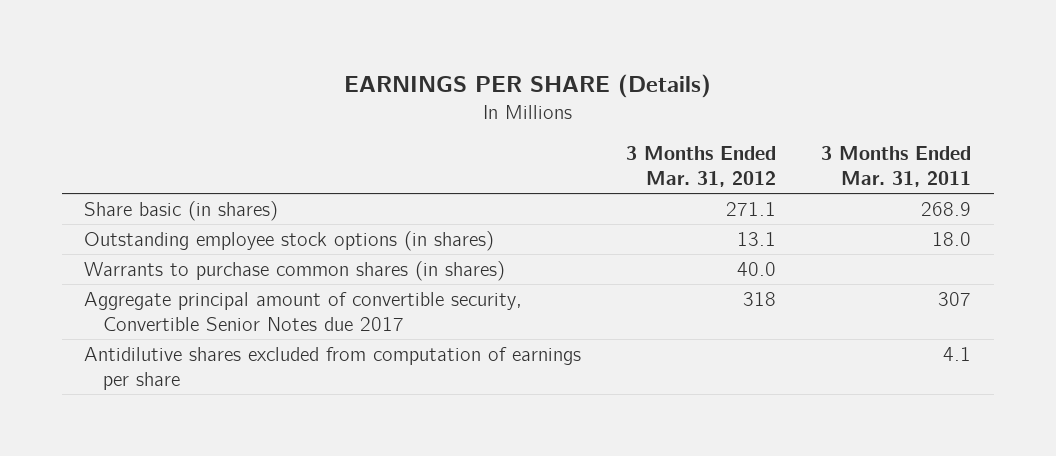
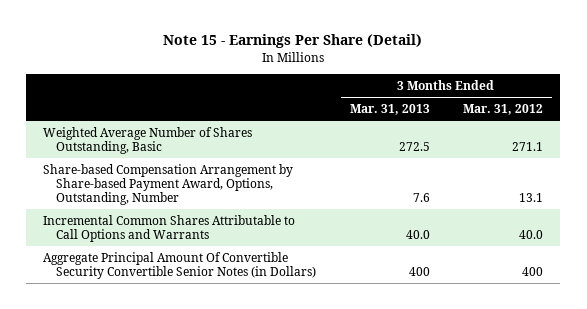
[343,74,711,99] EARNINGS PER SHARE (Details) -> [163,34,423,49] Note 15 - Earnings Per Share (Detail)
[821,146,972,188] 3 Months Ended Mar. 31, 2011 -> none
none -> [349,104,430,116] Mar. 31, 2013
[84,346,582,390] Antidilutive shares excluded from computation of earnings per share -> none
[84,200,279,221] Share basic (in shares) -> [43,127,253,155] Weighted Average Number of Shares Outstanding, Basic
[84,230,495,251] Outstanding employee stock options (in shares) -> [43,164,294,206] Share-based Compensation Arrangement by Share-based Payment Award, Options, Outstanding, Number
[84,260,506,281] Warrants to purchase common shares (in shares) -> [43,215,296,243] Incremental Common Shares Attributable to Call Options and Warrants
[84,291,523,331] Aggregate principal amount of convertible security, Convertible Senior Notes due 2017 -> [43,252,316,280] Aggregate Principal Amount Of Convertible Security Convertible Senior Notes (in Dollars)
[743,291,777,306] 318 -> [522,267,544,277] 400

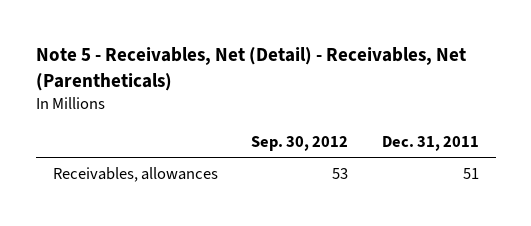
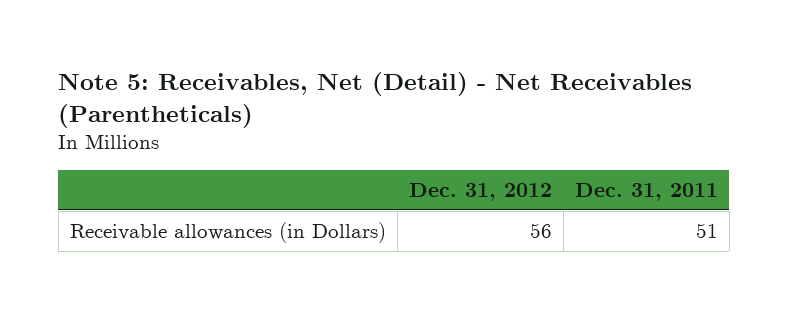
[35,47,466,91] Note 5 - Receivables, Net (Detail) - Receivables, Net (Parentheticals) -> [58,71,693,128] Note 5: Receivables, Net (Detail) - Net Receivables (Parentheticals)
[251,135,349,151] Sep. 30, 2012 -> none
none -> [408,182,552,201] Dec. 31, 2012
[52,167,218,183] Receivables, allowances -> [69,222,386,244] Receivable allowances (in Dollars)

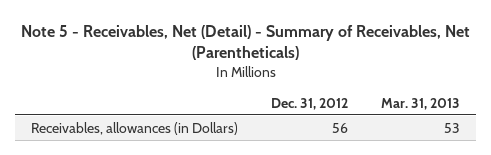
[58,71,693,128] Note 5: Receivables, Net (Detail) - Net Receivables (Parentheticals) -> [20,24,470,61] Note 5 - Receivables, Net (Detail) - Summary of Receivables, Net (Parentheticals)
[574,182,718,201] Dec. 31, 2011 -> none
none -> [380,97,460,110] Mar. 31, 2013
[69,222,386,244] Receivable allowances (in Dollars) -> [31,121,239,135] Receivables, allowances (in Dollars)

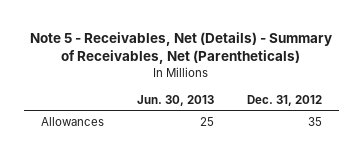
[20,24,470,61] Note 5 - Receivables, Net (Detail) - Summary of Receivables, Net (Parentheticals) -> [30,31,333,64] Note 5 - Receivables, Net (Details) - Summary of Receivables, Net (Parentheticals)
[380,97,460,110] Mar. 31, 2013 -> none
none -> [136,94,214,106] Jun. 30, 2013
[31,121,239,135] Receivables, allowances (in Dollars) -> [40,117,104,127] Allowances
[332,122,349,133] 56 -> [308,117,323,127] 35

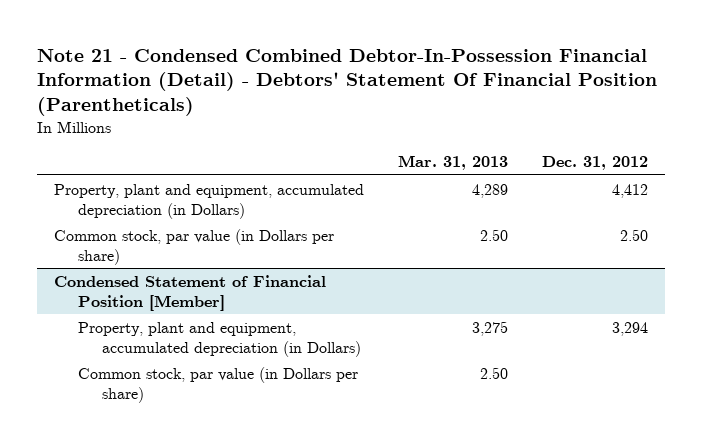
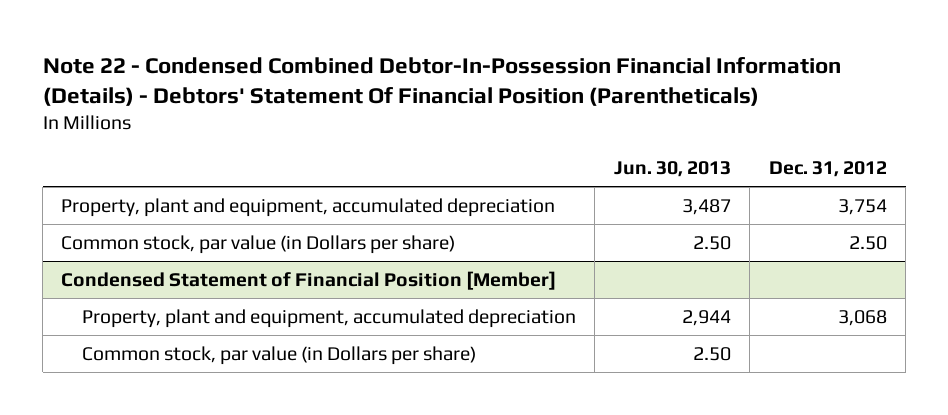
[36,48,657,117] Note 21 - Condensed Combined Debtor-In-Possession Financial Information (Detail) - Debtors' Statement Of Financial Position (Parentheticals) -> [42,56,841,107] Note 22 - Condensed Combined Debtor-In-Possession Financial Information (Details) - Debtors' Statement Of Financial Position (Parentheticals)
[398,155,509,171] Mar. 31, 2013 -> none
none -> [613,160,731,177] Jun. 30, 2013
[53,183,364,219] Property, plant and equipment, accumulated depreciation (in Dollars) -> [61,197,556,217] Property, plant and equipment, accumulated depreciation
[612,183,649,198] 4,412 -> [837,198,887,215] 3,754
[78,321,362,357] Property, plant and equipment, accumulated depreciation (in Dollars) -> [82,308,577,328] Property, plant and equipment, accumulated depreciation
[612,321,649,336] 3,294 -> [837,309,887,326] 3,068

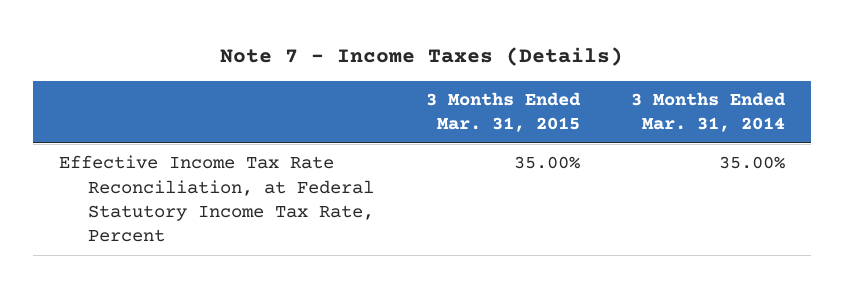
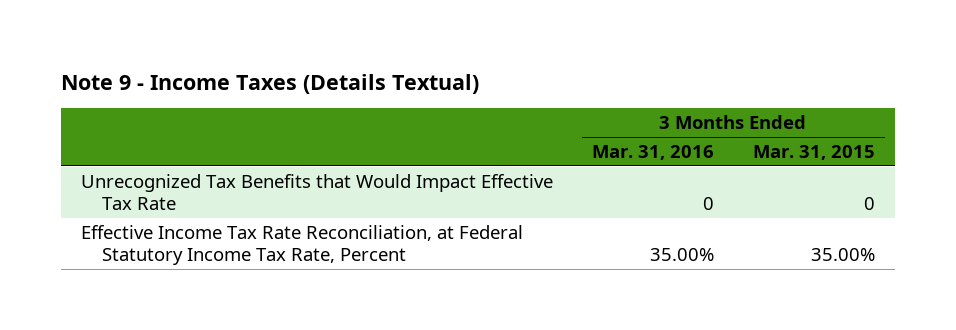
[220,47,624,67] Note 7 - Income Taxes (Details) -> [61,73,480,94] Note 9 - Income Taxes (Details Textual)
[631,91,787,133] 3 Months Ended Mar. 31, 2014 -> none
none -> [591,145,714,161] Mar. 31, 2016
none -> [80,174,553,210] Unrecognized Tax Benefits that Would Impact Effective Tax Rate

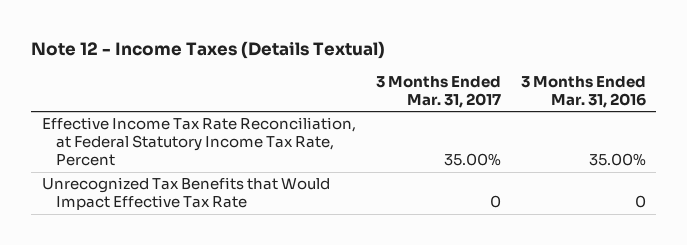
[61,73,480,94] Note 9 - Income Taxes (Details Textual) -> [31,40,386,59] Note 12 - Income Taxes (Details Textual)
[752,145,875,161] Mar. 31, 2015 -> none
none -> [375,75,501,108] 3 Months Ended Mar. 31, 2017
[80,174,553,210] Unrecognized Tax Benefits that Would Impact Effective Tax Rate -> [41,177,330,211] Unrecognized Tax Benefits that Would Impact Effective Tax Rate

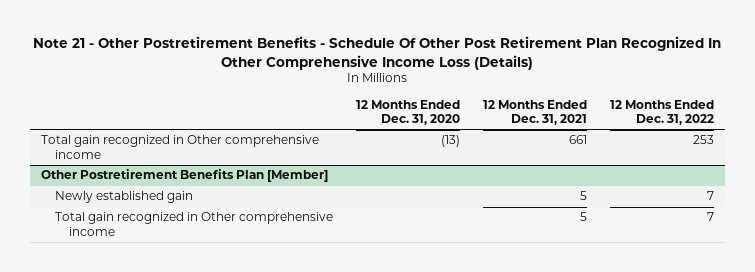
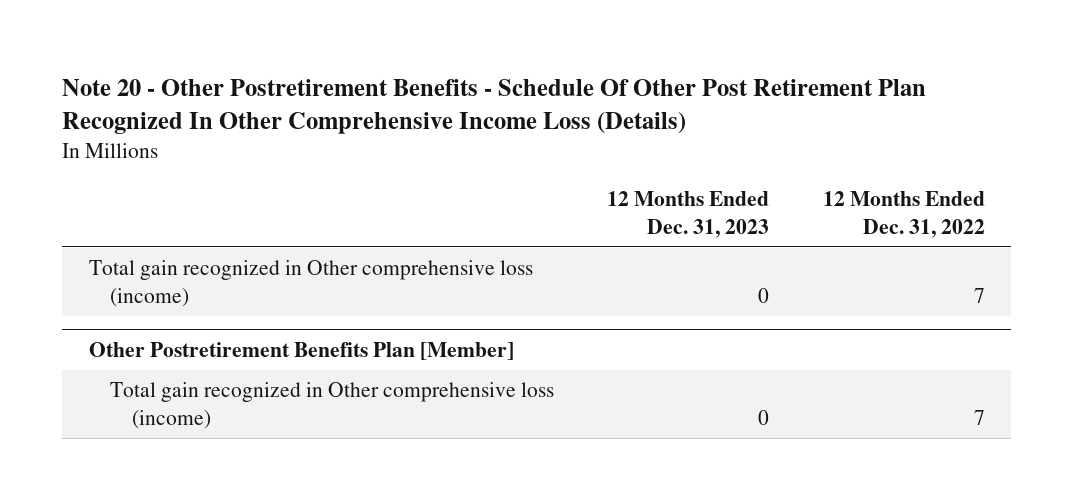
[33,36,722,70] Note 21 - Other Postretirement Benefits - Schedule Of Other Post Retirement Plan Recognized In Other Comprehensive Income Loss (Details) -> [62,78,927,134] Note 20 - Other Postretirement Benefits - Schedule Of Other Post Retirement Plan Recognized In Other Comprehensive Income Loss (Details)
[356,99,461,126] 12 Months Ended Dec. 31, 2020 -> none
[482,99,587,126] 12 Months Ended Dec. 31, 2021 -> none
none -> [607,191,770,238] 12 Months Ended Dec. 31, 2023
[41,135,320,160] Total gain recognized in Other comprehensive income -> [88,260,533,307] Total gain recognized in Other comprehensive loss (income)
[692,135,714,145] 253 -> [973,287,985,303] 7
[55,212,334,237] Total gain recognized in Other comprehensive income -> none
[55,191,194,204] Newly established gain -> [110,382,555,429] Total gain recognized in Other comprehensive loss (income)

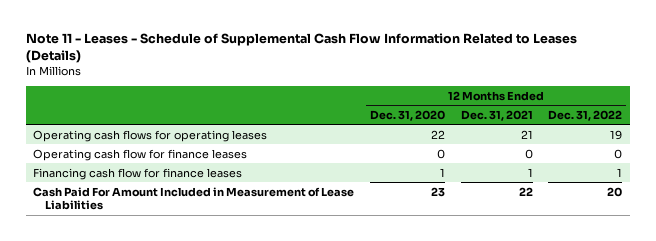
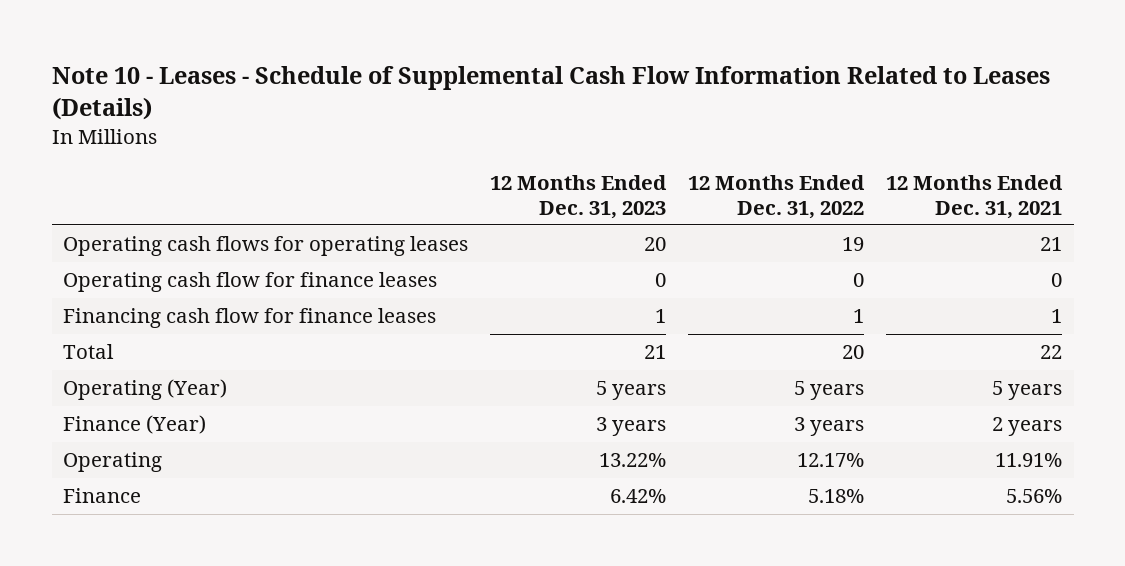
[25,32,577,64] Note 11 - Leases - Schedule of Supplemental Cash Flow Information Related to Leases (Details) -> [51,65,1050,120] Note 10 - Leases - Schedule of Supplemental Cash Flow Information Related to Leases (Details)
[370,109,446,121] Dec. 31, 2020 -> none
none -> [490,174,668,219] 12 Months Ended Dec. 31, 2023
[33,186,355,211] Cash Paid For Amount Included in Measurement of Lease Liabilities -> [63,344,115,360] Total
none -> [63,379,228,401] Operating (Year)
none -> [63,415,207,435] Finance (Year)
none -> [63,452,163,473] Operating
none -> [63,488,142,504] Finance

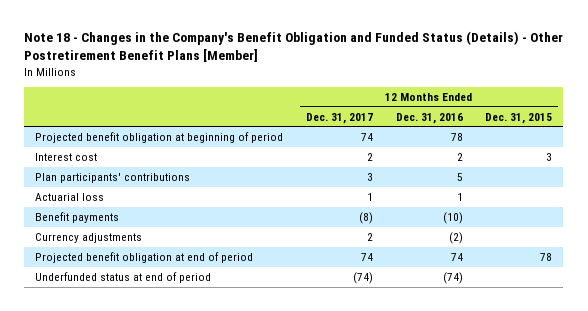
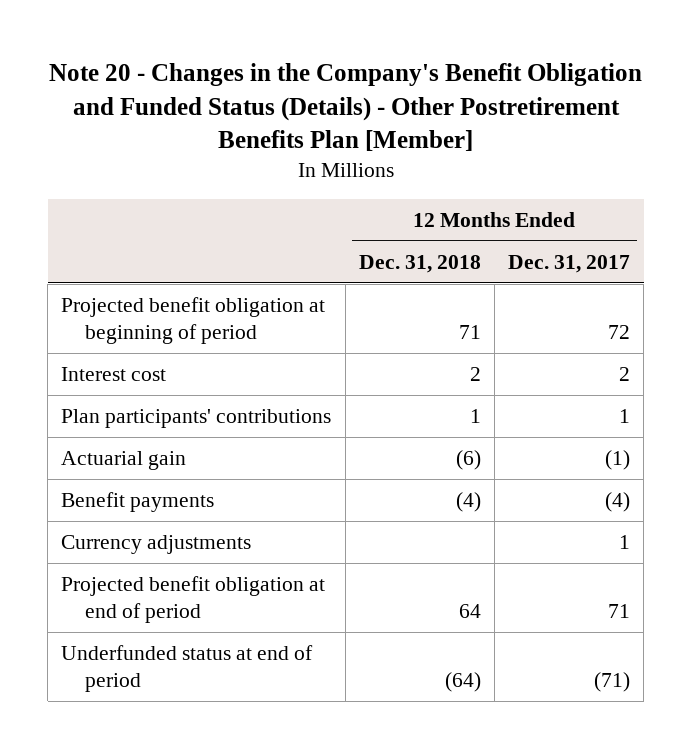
[24,31,564,63] Note 18 - Changes in the Company's Benefit Obligation and Funded Status (Details) - Other Postretirement Benefit Plans [Member] -> [48,63,642,152] Note 20 - Changes in the Company's Benefit Obligation and Funded Status (Details) - Other Postretirement Benefits Plan [Member]
[395,112,463,124] Dec. 31, 2016 -> none
[485,112,553,124] Dec. 31, 2015 -> none
none -> [358,254,481,273] Dec. 31, 2018
[360,132,373,141] 74 -> [608,325,631,340] 72
[366,172,373,181] 3 -> [619,408,631,423] 1
[35,192,105,201] Actuarial loss -> [61,450,187,470] Actuarial gain
[366,192,373,201] 1 -> [605,449,631,470] (1)
[358,211,373,224] (8) -> [605,491,631,512] (4)
[366,232,373,241] 2 -> [619,534,631,549] 1
[360,252,373,261] 74 -> [608,604,631,619] 71
[352,271,373,284] (74) -> [594,672,631,693] (71)

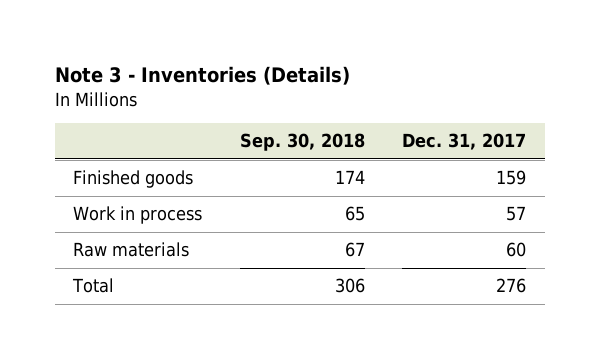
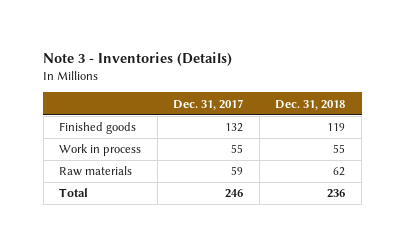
[239,133,365,152] Sep. 30, 2018 -> none
none -> [275,99,346,110] Dec. 31, 2018
[496,170,527,186] 159 -> [225,123,244,133] 132
[506,206,527,222] 57 -> [231,144,244,154] 55
[506,242,527,258] 60 -> [231,166,244,176] 59
[496,278,527,294] 276 -> [225,189,244,199] 246

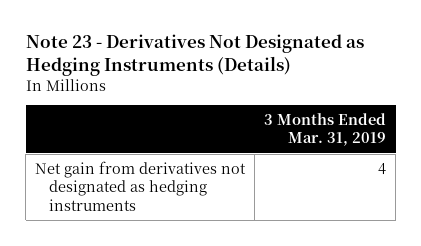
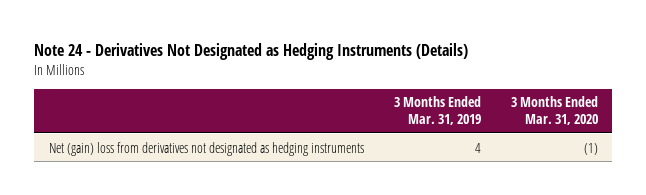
[25,34,364,76] Note 23 - Derivatives Not Designated as Hedging Instruments (Details) -> [33,42,468,60] Note 24 - Derivatives Not Designated as Hedging Instruments (Details)
none -> [510,96,598,126] 3 Months Ended Mar. 31, 2020
[35,160,247,212] Net gain from derivatives not designated as hedging instruments -> [48,141,364,156] Net (gain) loss from derivatives not designated as hedging instruments

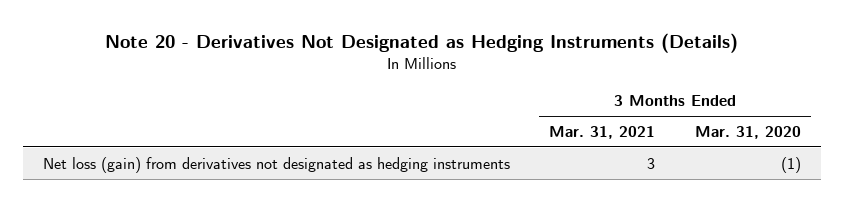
[33,42,468,60] Note 24 - Derivatives Not Designated as Hedging Instruments (Details) -> [104,32,738,53] Note 20 - Derivatives Not Designated as Hedging Instruments (Details)
[393,96,481,126] 3 Months Ended Mar. 31, 2019 -> none
none -> [549,126,656,140] Mar. 31, 2021
[48,141,364,156] Net (gain) loss from derivatives not designated as hedging instruments -> [42,156,510,173] Net loss (gain) from derivatives not designated as hedging instruments

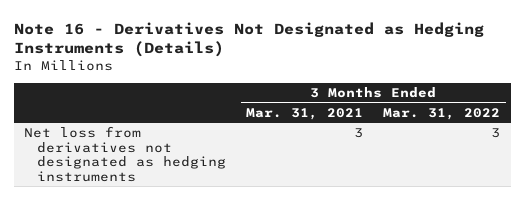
[104,32,738,53] Note 20 - Derivatives Not Designated as Hedging Instruments (Details) -> [14,21,485,58] Note 16 - Derivatives Not Designated as Hedging Instruments (Details)
[694,126,801,140] Mar. 31, 2020 -> none
none -> [383,107,501,120] Mar. 31, 2022
[42,156,510,173] Net loss (gain) from derivatives not designated as hedging instruments -> [24,126,227,182] Net loss from derivatives not designated as hedging instruments

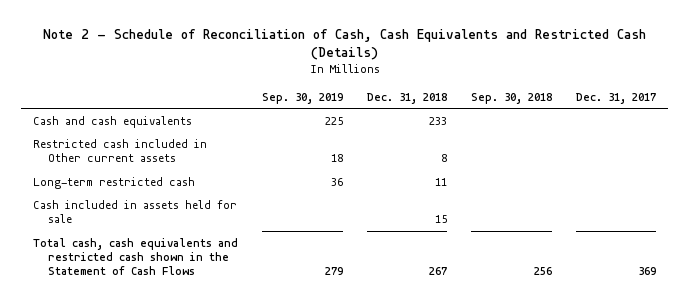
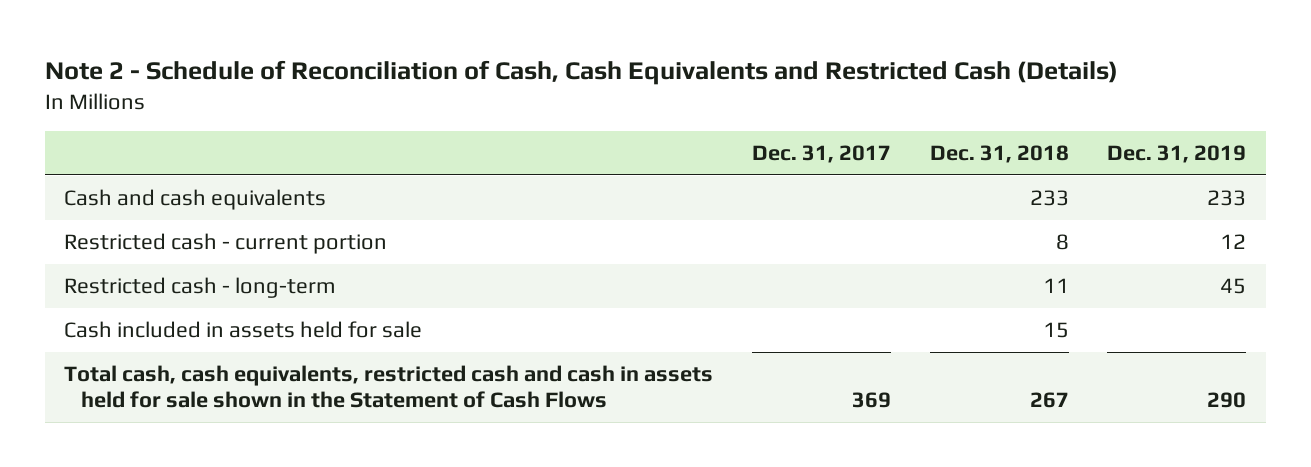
[262,92,344,104] Sep. 30, 2019 -> none
[471,92,553,104] Sep. 30, 2018 -> none
none -> [1107,144,1247,163] Dec. 31, 2019
[33,138,208,163] Restricted cash included in Other current assets -> [64,233,388,255] Restricted cash - current portion
[33,176,196,189] Long-term restricted cash -> [64,277,337,299] Restricted cash - long-term
[33,237,239,276] Total cash, cash equivalents and restricted cash shown in the Statement of Cash Flows -> [64,365,714,409] Total cash, cash equivalents, restricted cash and cash in assets held for sale shown in the Statement of Cash Flows

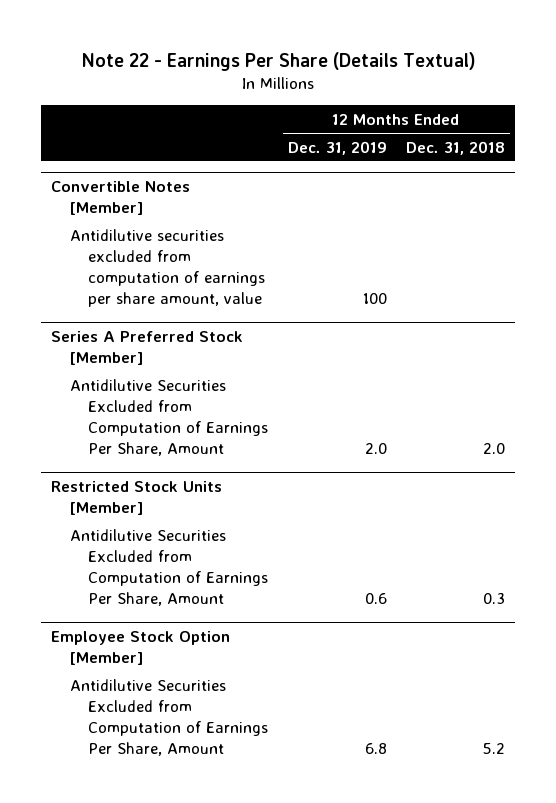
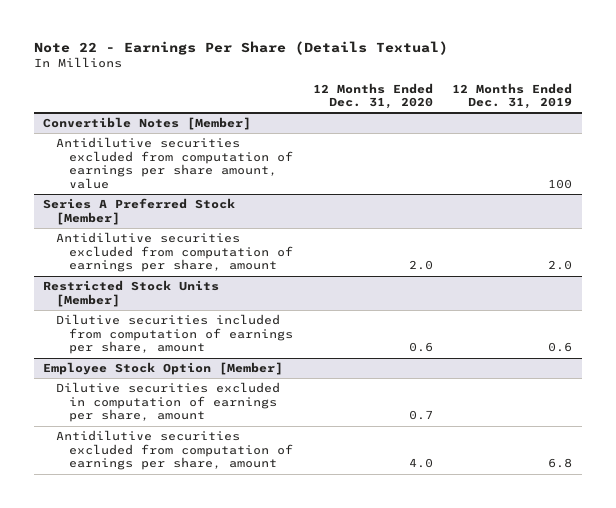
[406,140,506,155] Dec. 31, 2018 -> none
none -> [312,82,433,110] 12 Months Ended Dec. 31, 2020
[69,378,269,456] Antidilutive Securities Excluded from Computation of Earnings Per Share, Amount -> [56,232,294,273] Antidilutive securities excluded from computation of earnings per share, amount
[69,528,269,606] Antidilutive Securities Excluded from Computation of Earnings Per Share, Amount -> [56,314,294,355] Dilutive securities included from computation of earnings per share, amount
none -> [56,382,281,423] Dilutive securities excluded in computation of earnings per share, amount
[69,678,269,756] Antidilutive Securities Excluded from Computation of Earnings Per Share, Amount -> [56,430,294,471] Antidilutive securities excluded from computation of earnings per share, amount

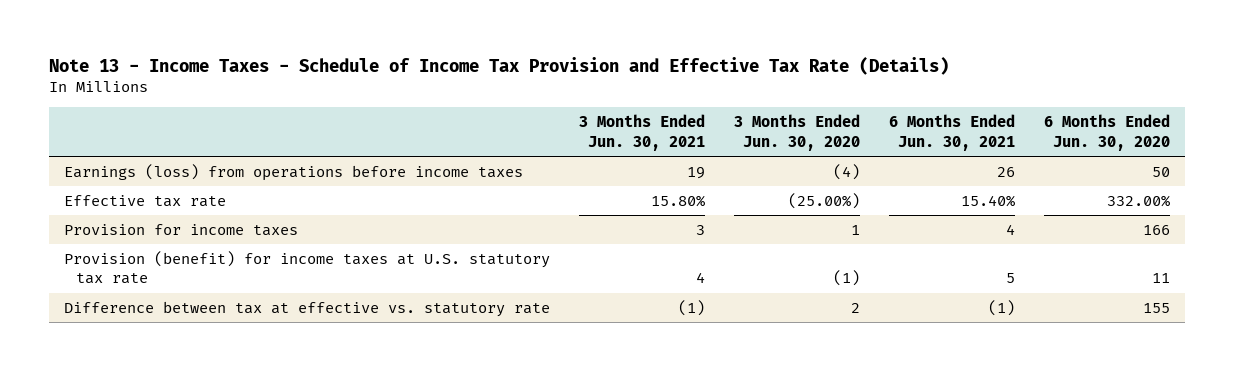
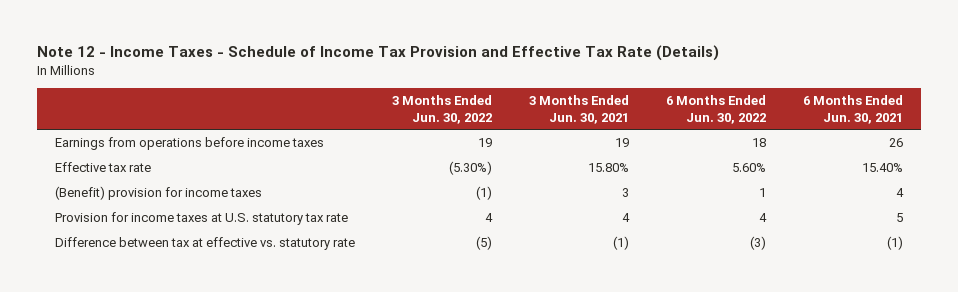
[49,57,950,76] Note 13 - Income Taxes - Schedule of Income Tax Provision and Effective Tax Rate (Details) -> [36,45,719,62] Note 12 - Income Taxes - Schedule of Income Tax Provision and Effective Tax Rate (Details)
[733,114,860,151] 3 Months Ended Jun. 30, 2020 -> none
[1044,114,1171,151] 6 Months Ended Jun. 30, 2020 -> none
none -> [392,95,493,124] 3 Months Ended Jun. 30, 2022
none -> [665,95,766,124] 6 Months Ended Jun. 30, 2022
[63,163,523,181] Earnings (loss) from operations before income taxes -> [55,137,325,151] Earnings from operations before income taxes
[63,223,298,236] Provision for income taxes -> [55,186,263,201] (Benefit) provision for income taxes
[63,250,550,285] Provision (benefit) for income taxes at U.S. statutory tax rate -> [55,212,349,226] Provision for income taxes at U.S. statutory tax rate

